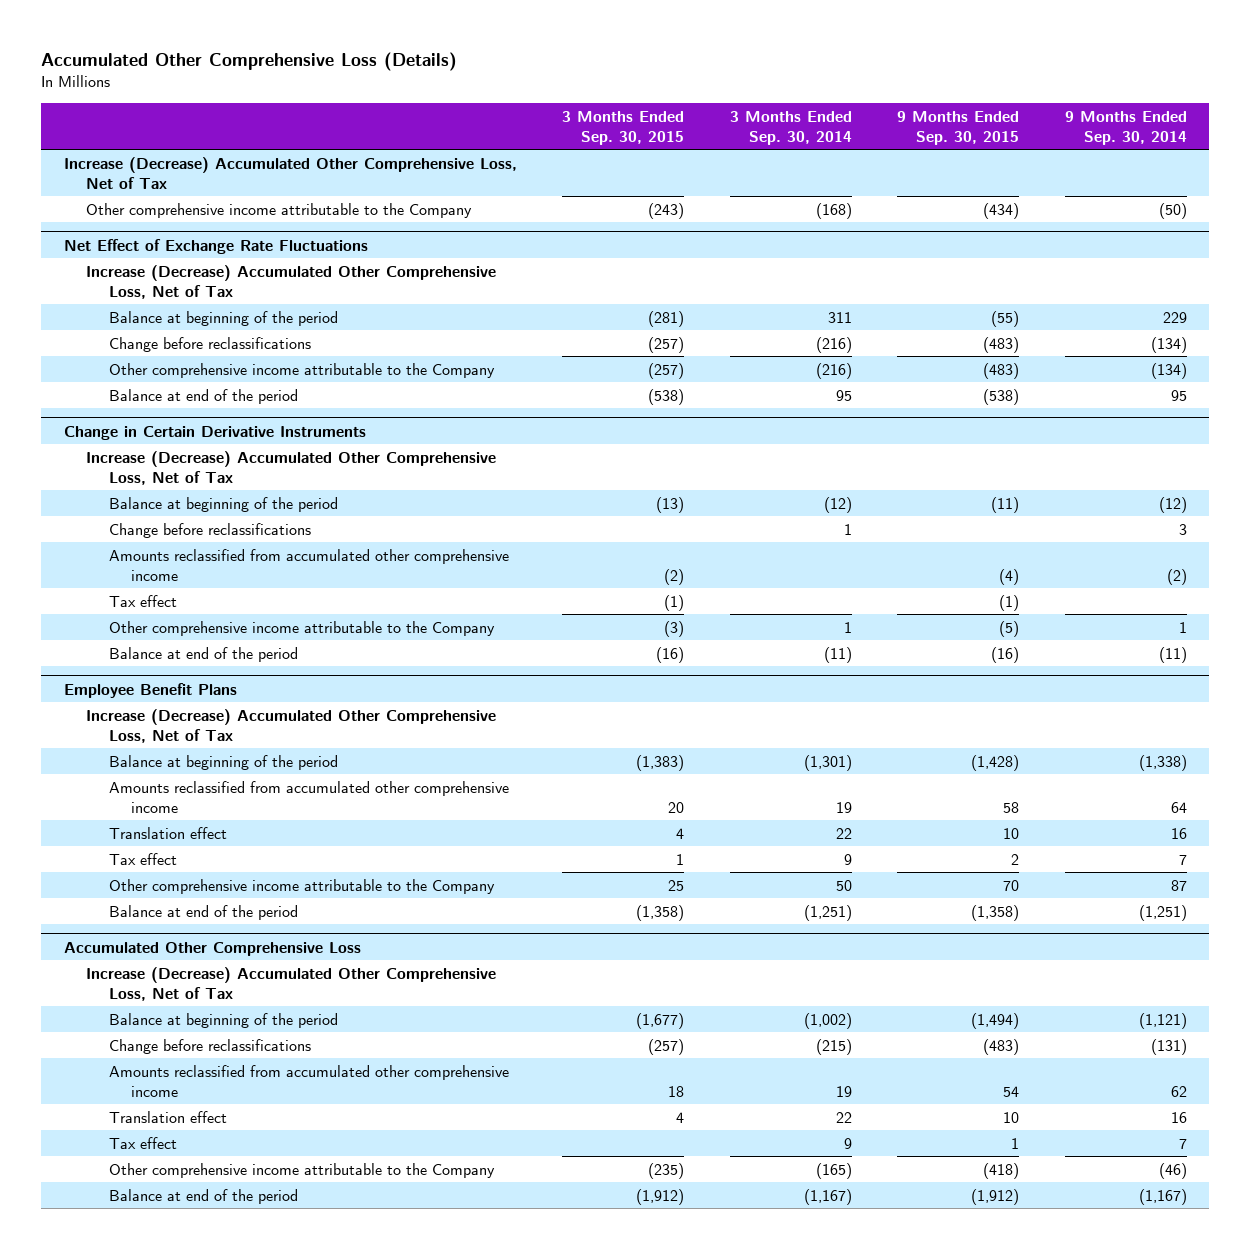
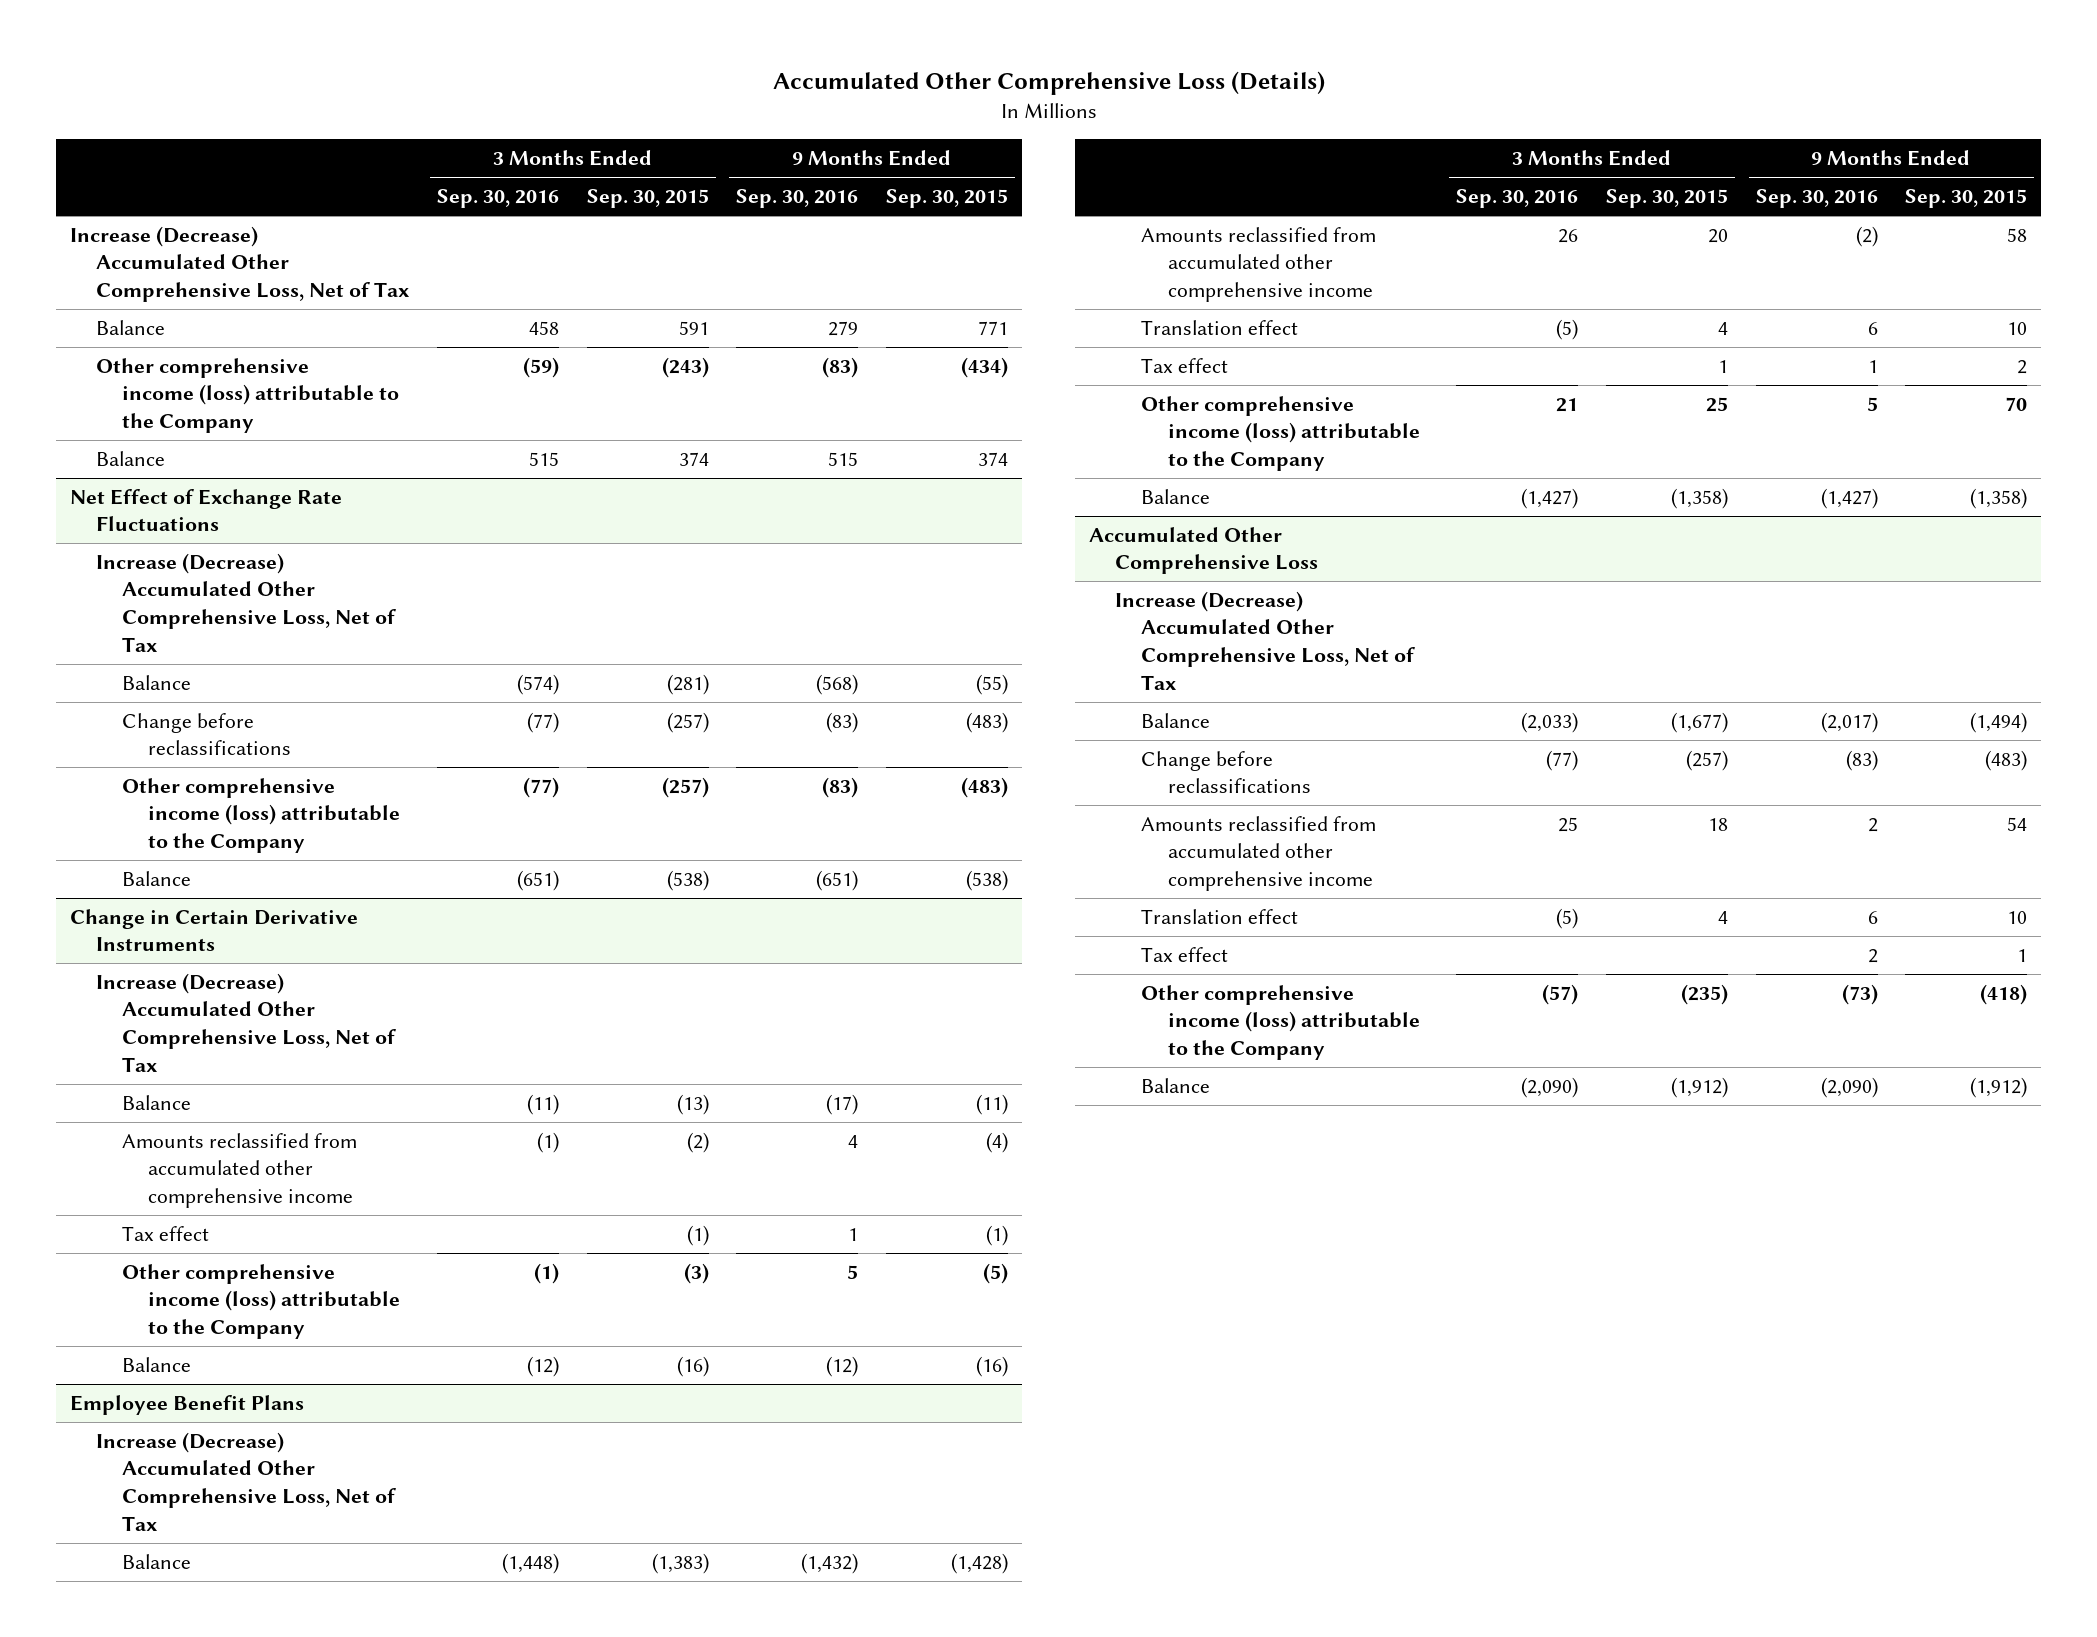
[729,110,852,145] 3 Months Ended Sep. 30, 2014 -> none
[1064,110,1187,145] 9 Months Ended Sep. 30, 2014 -> none
none -> [436,189,559,209] Sep. 30, 2016
none -> [736,189,859,209] Sep. 30, 2016
none -> [96,319,166,335] Balance
[86,202,473,218] Other comprehensive income attributable to the Company -> [96,357,400,434] Other comprehensive income (loss) attributable to the Company
none -> [96,450,166,466] Balance
[108,310,338,326] Balance at beginning of the period -> [122,674,192,690] Balance
[108,362,495,378] Other comprehensive income attributable to the Company -> [122,777,401,854] Other comprehensive income (loss) attributable to the Company
[108,388,298,404] Balance at end of the period -> [122,870,192,886] Balance
[108,522,311,538] Change before reclassifications -> none
[108,496,338,512] Balance at beginning of the period -> [122,1094,192,1110] Balance
[108,620,495,636] Other comprehensive income attributable to the Company -> [122,1263,401,1340] Other comprehensive income (loss) attributable to the Company
[108,646,298,662] Balance at end of the period -> [122,1356,192,1372] Balance
[108,754,338,770] Balance at beginning of the period -> [122,1553,192,1569] Balance
[108,878,495,894] Other comprehensive income attributable to the Company -> [1141,395,1420,472] Other comprehensive income (loss) attributable to the Company
[108,904,298,920] Balance at end of the period -> [1141,488,1211,504] Balance
[108,1012,338,1028] Balance at beginning of the period -> [1141,712,1211,728] Balance
[108,1162,495,1178] Other comprehensive income attributable to the Company -> [1141,984,1420,1061] Other comprehensive income (loss) attributable to the Company
[108,1188,298,1204] Balance at end of the period -> [1141,1077,1211,1093] Balance

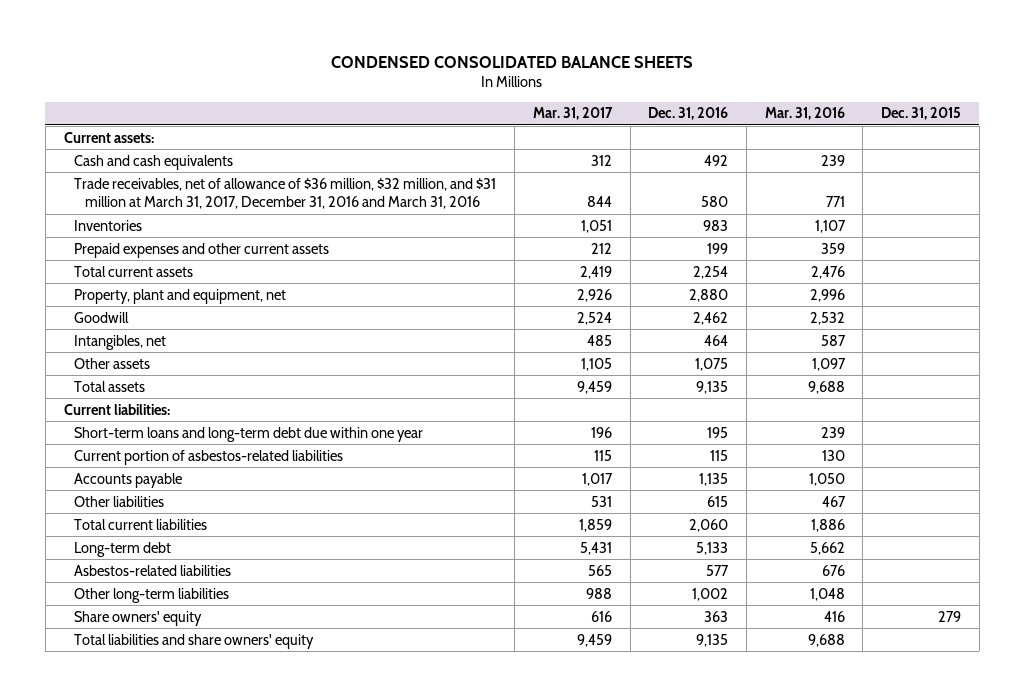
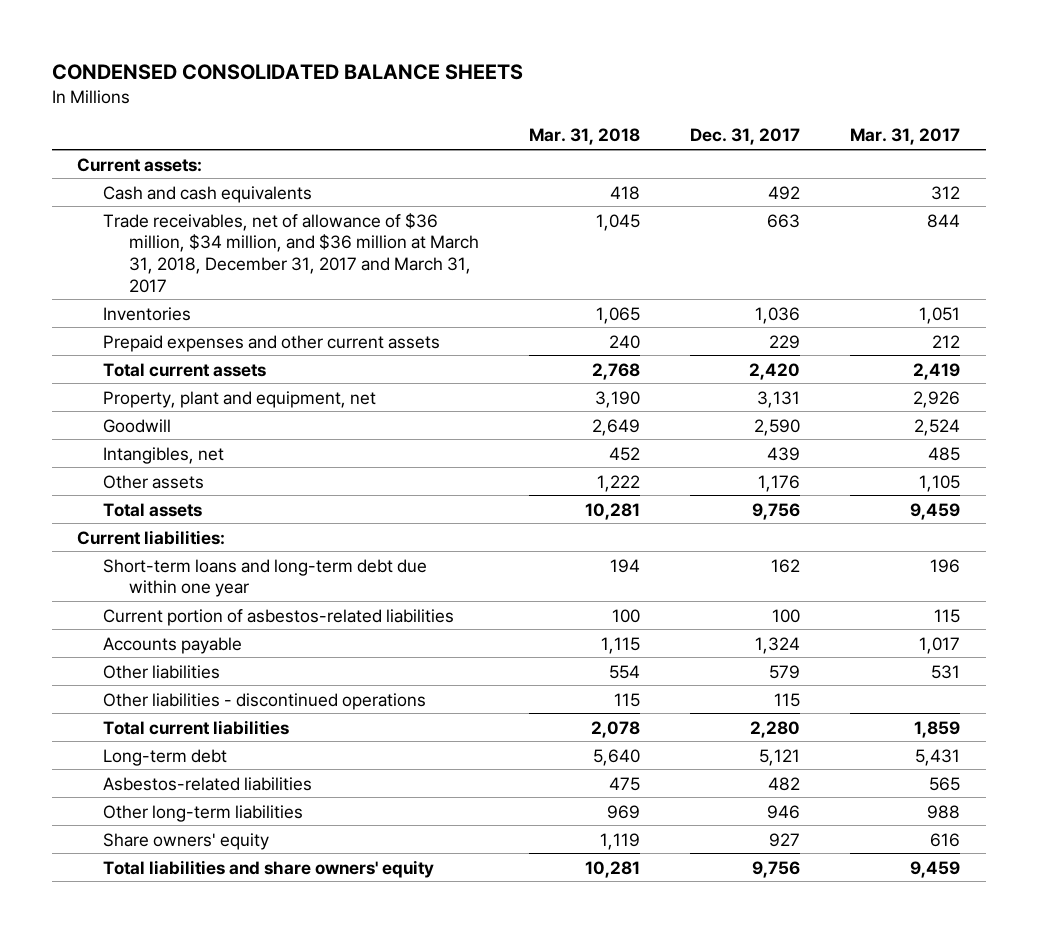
[648,107,729,121] Dec. 31, 2016 -> none
[764,107,845,121] Mar. 31, 2016 -> none
[881,107,962,121] Dec. 31, 2015 -> none
none -> [528,128,640,146] Mar. 31, 2018
none -> [690,128,801,146] Dec. 31, 2017
[74,177,497,210] Trade receivables, net of allowance of $36 million, $32 million, and $31 million at March 31, 2017, December 31, 2016 and March 31, 2016 -> [102,212,479,293] Trade receivables, net of allowance of $36 million, $34 million, and $36 million at March 31, 2018, December 31, 2017 and March 31, 2017
none -> [102,692,426,710] Other liabilities - discontinued operations

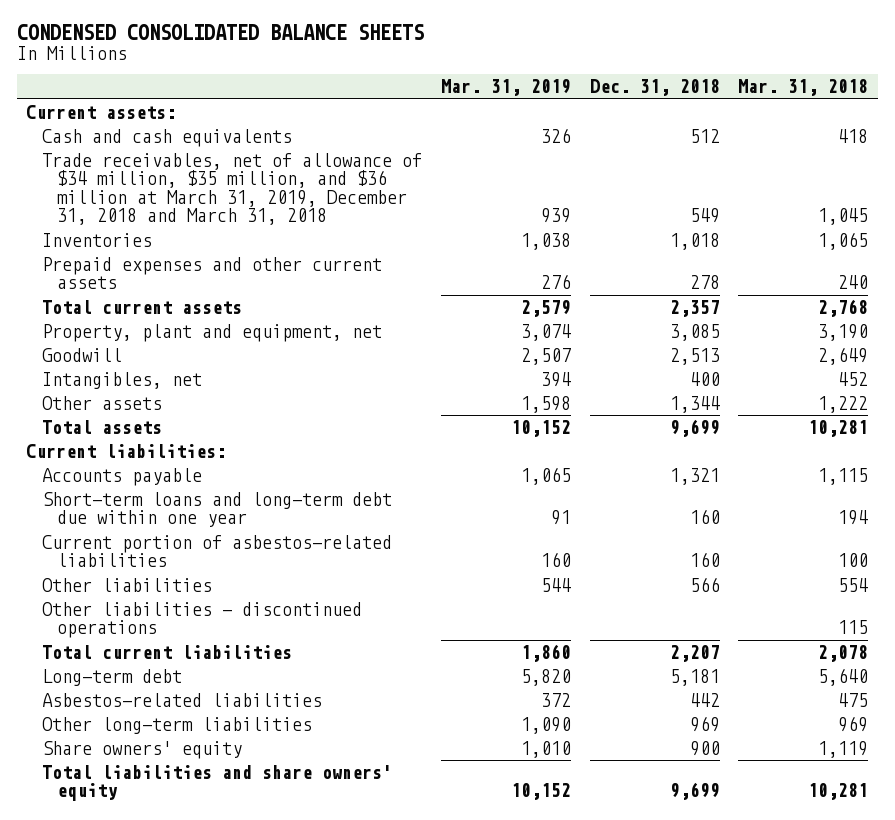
[690,128,801,146] Dec. 31, 2017 -> none
[850,128,961,146] Mar. 31, 2017 -> none
none -> [440,79,571,97] Mar. 31, 2019
none -> [589,79,720,97] Dec. 31, 2018
[102,212,479,293] Trade receivables, net of allowance of $36 million, $34 million, and $36 million at March 31, 2018, December 31, 2017 and March 31, 2017 -> [41,152,422,226] Trade receivables, net of allowance of $34 million, $35 million, and $36 million at March 31, 2019, December 31, 2018 and March 31, 2018
[102,636,242,654] Accounts payable -> [41,467,202,486] Accounts payable

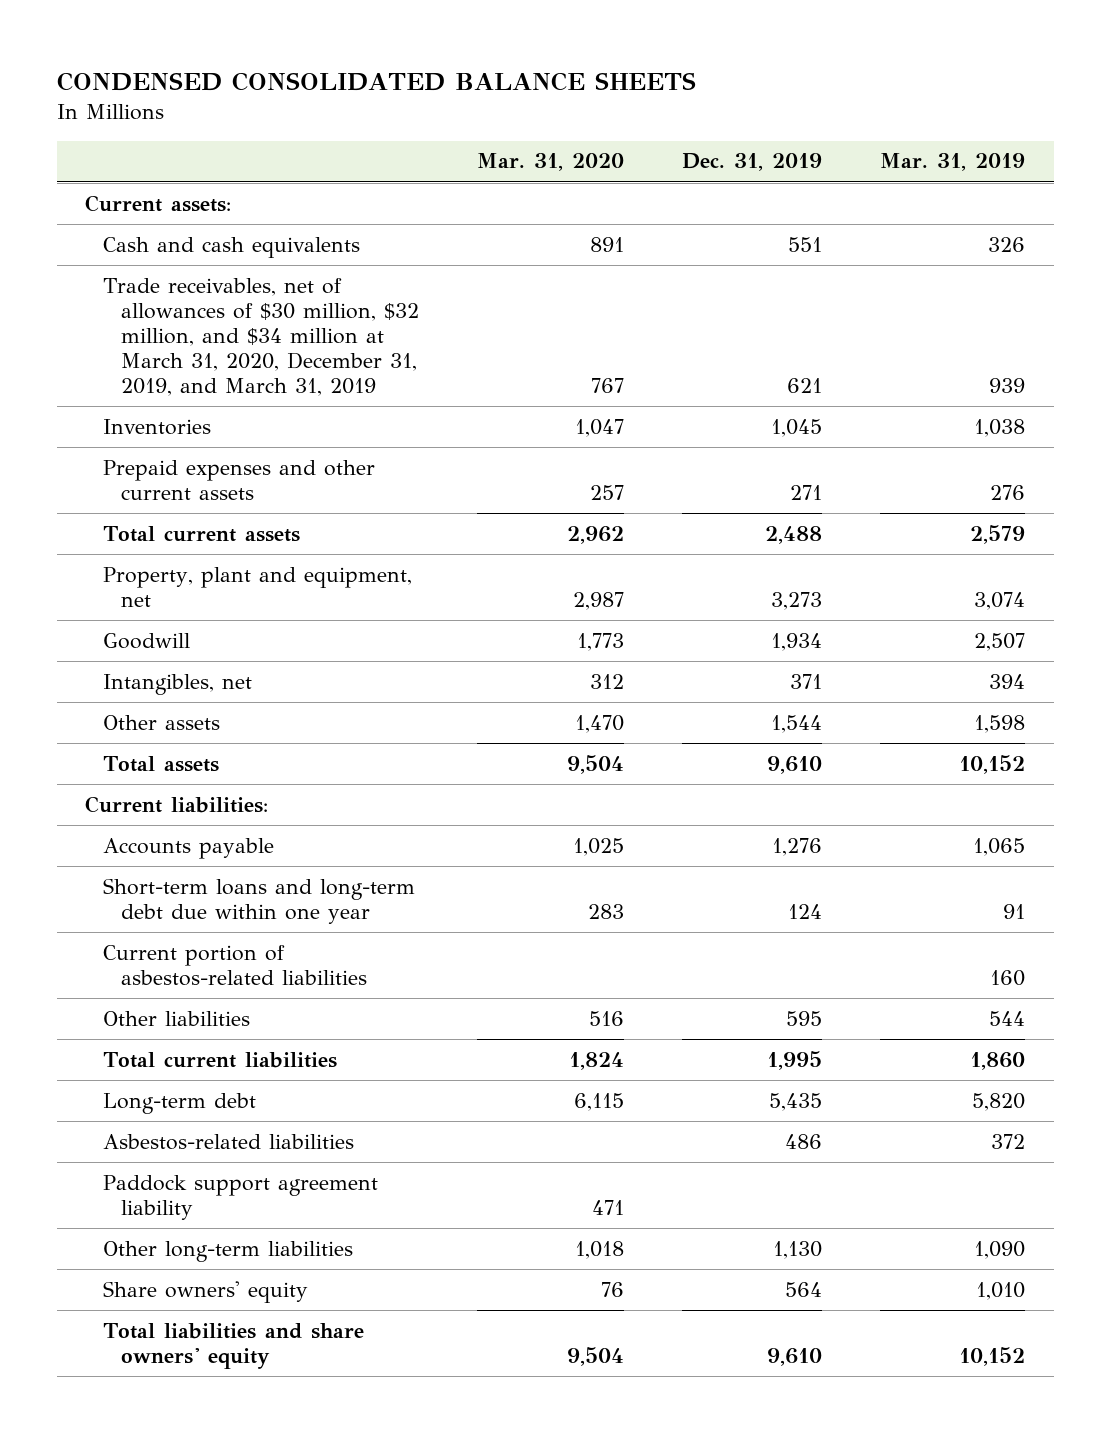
[589,79,720,97] Dec. 31, 2018 -> none
[738,79,869,97] Mar. 31, 2018 -> none
none -> [477,153,625,172] Mar. 31, 2020
none -> [682,153,823,172] Dec. 31, 2019
[41,152,422,226] Trade receivables, net of allowance of $34 million, $35 million, and $36 million at March 31, 2019, December 31, 2018 and March 31, 2018 -> [103,277,420,396] Trade receivables, net of allowances of $30 million, $32 million, and $34 million at March 31, 2020, December 31, 2019, and March 31, 2019
[41,601,362,639] Other liabilities - discontinued operations -> none
none -> [103,1174,379,1220] Paddock support agreement liability

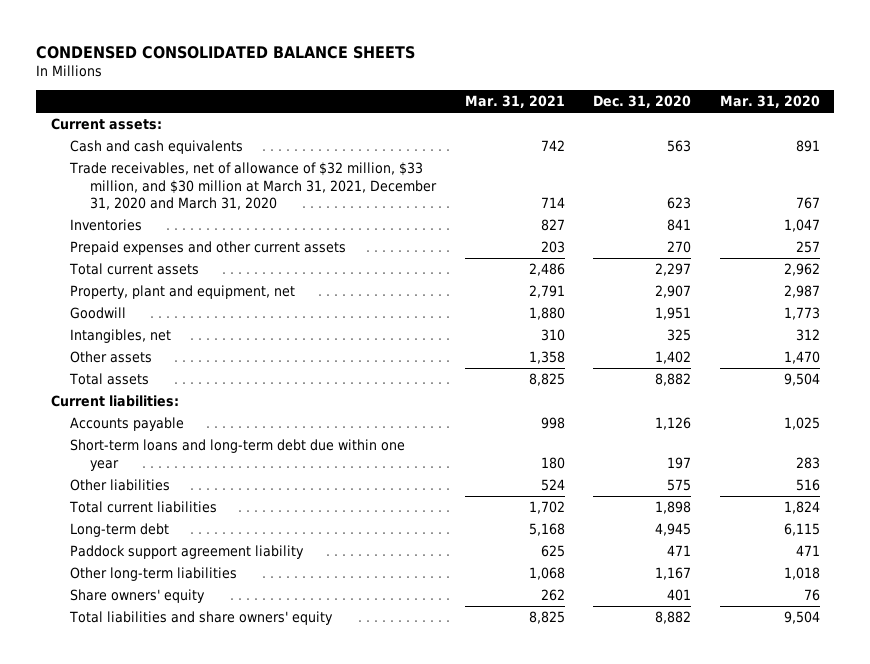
[682,153,823,172] Dec. 31, 2019 -> none
[879,153,1025,172] Mar. 31, 2019 -> none
none -> [464,94,565,108] Mar. 31, 2021
none -> [593,94,692,108] Dec. 31, 2020
[103,277,420,396] Trade receivables, net of allowances of $30 million, $32 million, and $34 million at March 31, 2020, December 31, 2019, and March 31, 2019 -> [69,162,438,211] Trade receivables, net of allowance of $32 million, $33 million, and $30 million at March 31, 2021, December 31, 2020 and March 31, 2020
[103,944,368,986] Current portion of asbestos-related liabilities -> none
[103,1133,355,1150] Asbestos-related liabilities -> none

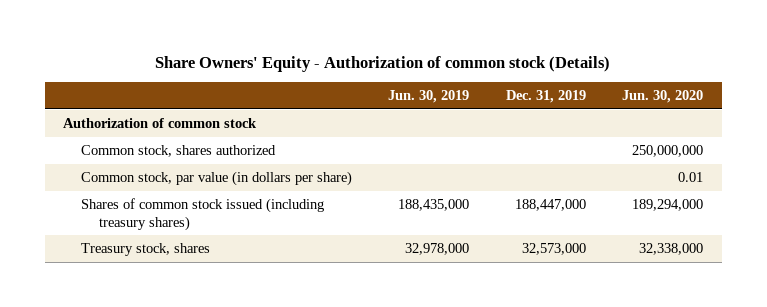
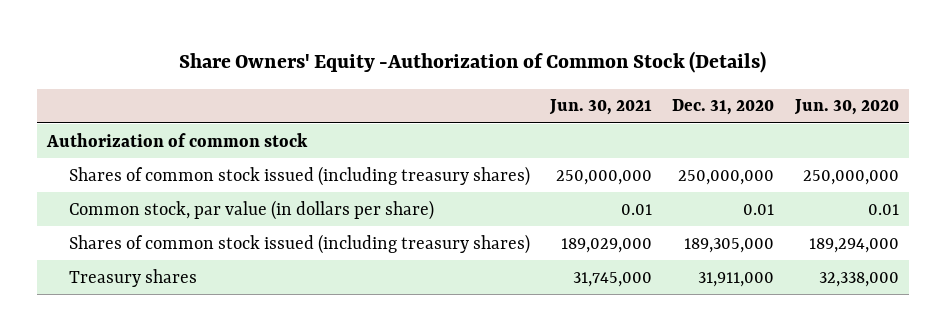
[155,55,611,72] Share Owners' Equity - Authorization of common stock (Details) -> [179,51,767,74] Share Owners' Equity -Authorization of Common Stock (Details)
[388,90,470,104] Jun. 30, 2019 -> none
[505,90,586,104] Dec. 31, 2019 -> none
none -> [549,99,653,116] Jun. 30, 2021
none -> [672,99,775,116] Dec. 31, 2020
[81,145,277,158] Common stock, shares authorized -> [68,165,530,186] Shares of common stock issued (including treasury shares)
[81,243,211,257] Treasury stock, shares -> [68,268,197,287] Treasury shares

